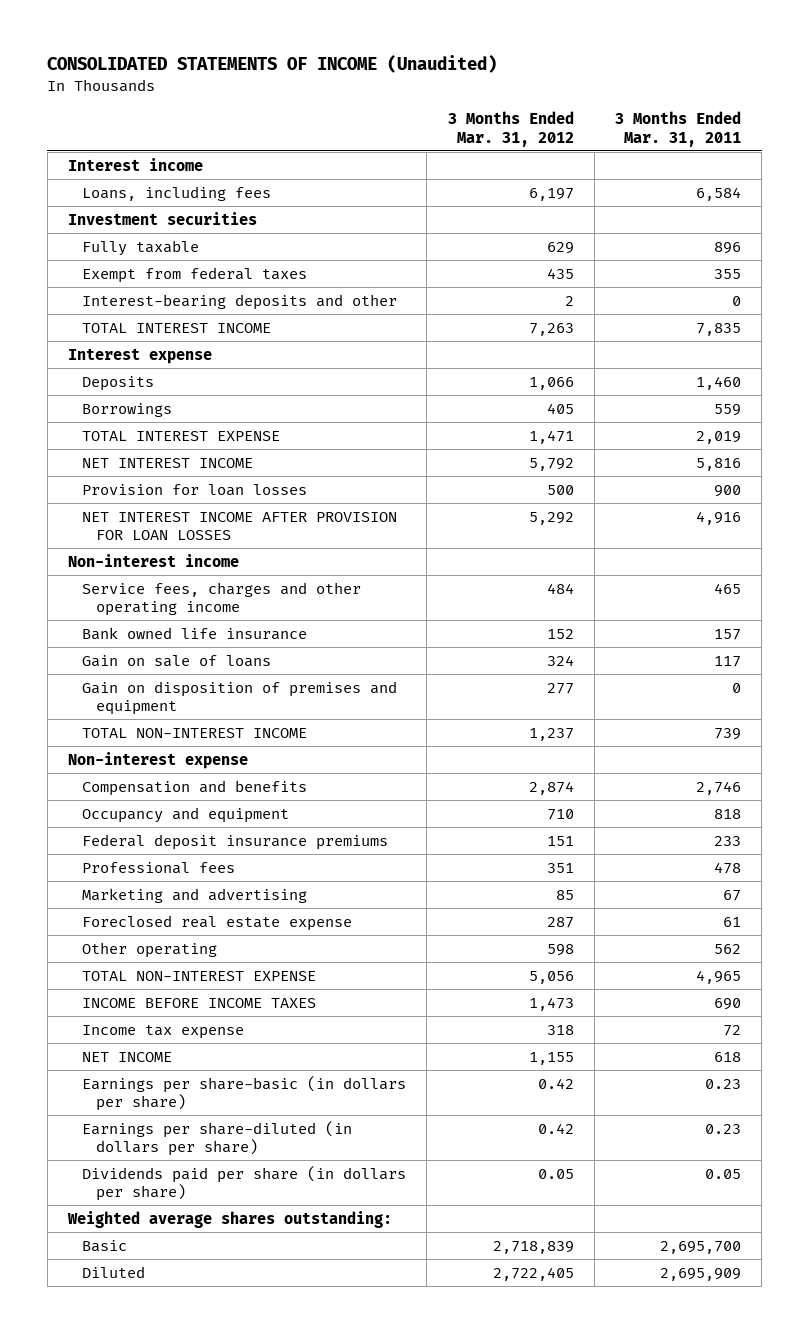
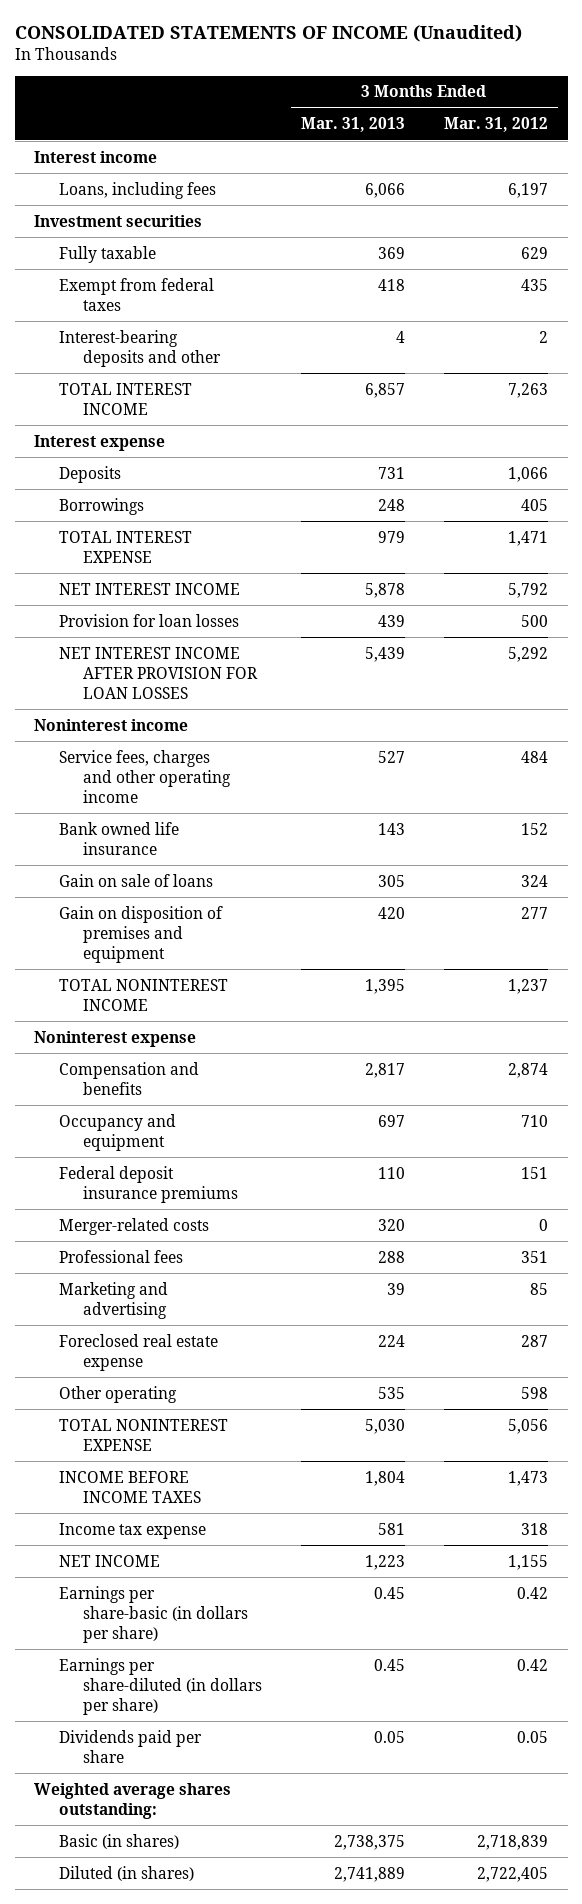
[615,111,742,147] 3 Months Ended Mar. 31, 2011 -> none
none -> [300,117,405,133] Mar. 31, 2013
[68,553,240,567] Non-interest income -> [34,718,189,731] Noninterest income
[82,727,308,738] TOTAL NON-INTEREST INCOME -> [58,978,228,1011] TOTAL NONINTEREST INCOME
[68,751,249,769] Non-interest expense -> [34,1030,197,1047] Noninterest expense
none -> [58,1217,209,1235] Merger-related costs
[82,970,317,981] TOTAL NON-INTEREST EXPENSE -> [58,1418,228,1451] TOTAL NONINTEREST EXPENSE
[82,1165,407,1202] Dividends paid per share (in dollars per share) -> [58,1729,202,1763] Dividends paid per share
[82,1239,128,1252] Basic -> [58,1833,179,1849] Basic (in shares)
[82,1265,146,1278] Diluted -> [58,1865,194,1881] Diluted (in shares)

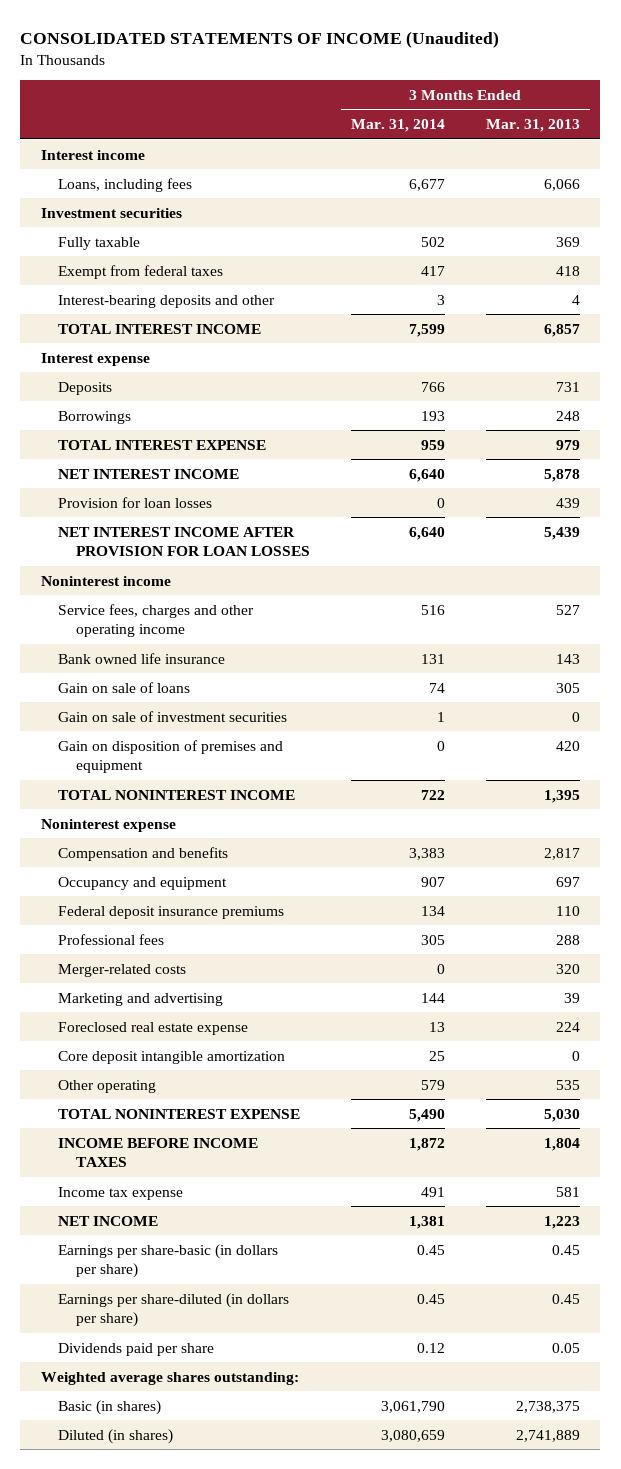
[443,117,548,133] Mar. 31, 2012 -> none
none -> [350,118,445,132] Mar. 31, 2014
none -> [58,710,288,722] Gain on sale of investment securities
[58,1217,209,1235] Merger-related costs -> [58,963,187,977] Merger-related costs
none -> [58,1050,286,1064] Core deposit intangible amortization

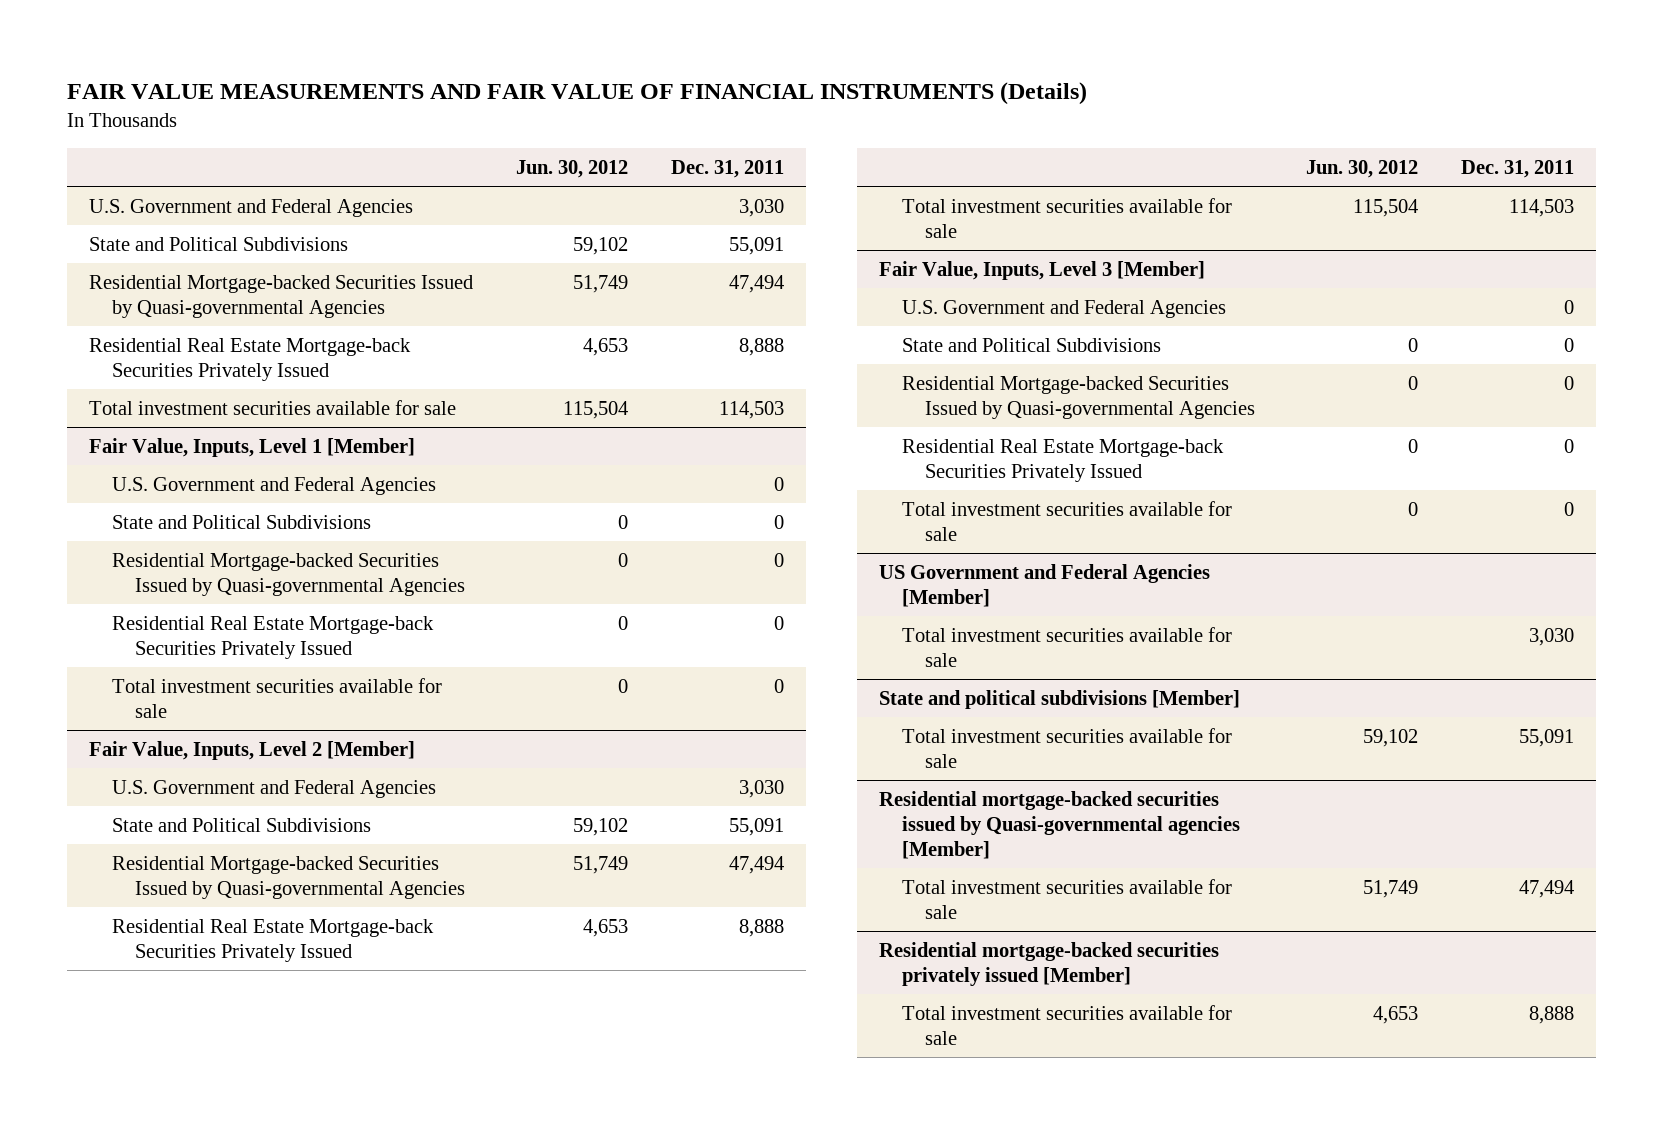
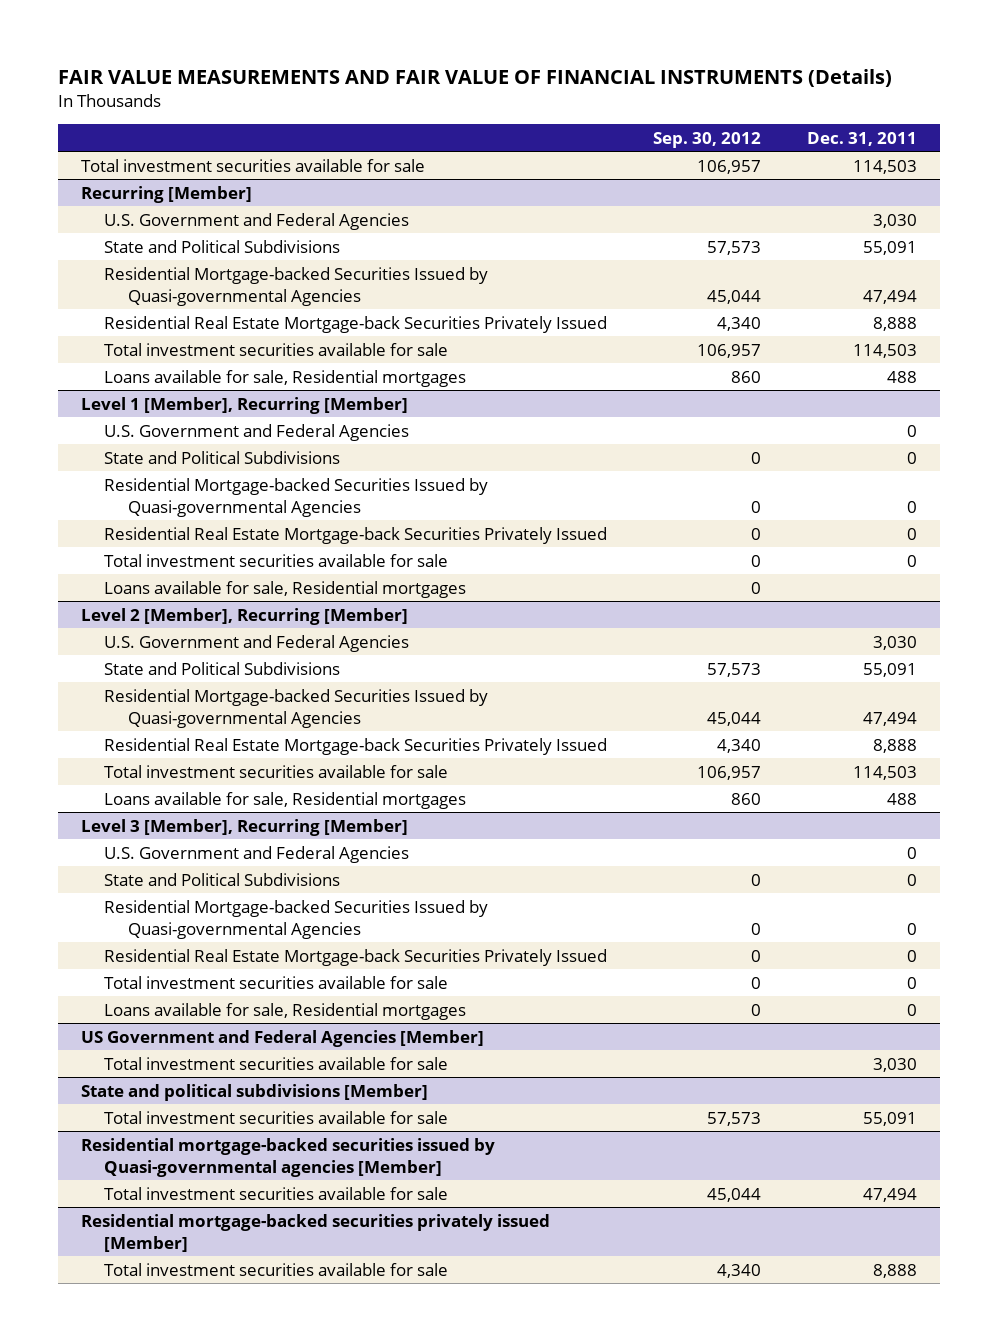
[515,159,628,178] Jun. 30, 2012 -> none
none -> [653,131,762,148] Sep. 30, 2012
none -> [80,158,425,172] Total investment securities available for sale
none -> [80,185,252,203] Recurring [Member]
[88,437,415,457] Fair Value, Inputs, Level 1 [Member] -> none
none -> [104,369,467,387] Loans available for sale, Residential mortgages
none -> [80,396,408,414] Level 1 [Member], Recurring [Member]
[88,740,415,760] Fair Value, Inputs, Level 2 [Member] -> none
none -> [104,580,467,598] Loans available for sale, Residential mortgages
none -> [80,607,408,625] Level 2 [Member], Recurring [Member]
[878,260,1205,280] Fair Value, Inputs, Level 3 [Member] -> none
none -> [104,791,467,809] Loans available for sale, Residential mortgages
none -> [80,818,408,836] Level 3 [Member], Recurring [Member]
none -> [104,1002,467,1020] Loans available for sale, Residential mortgages

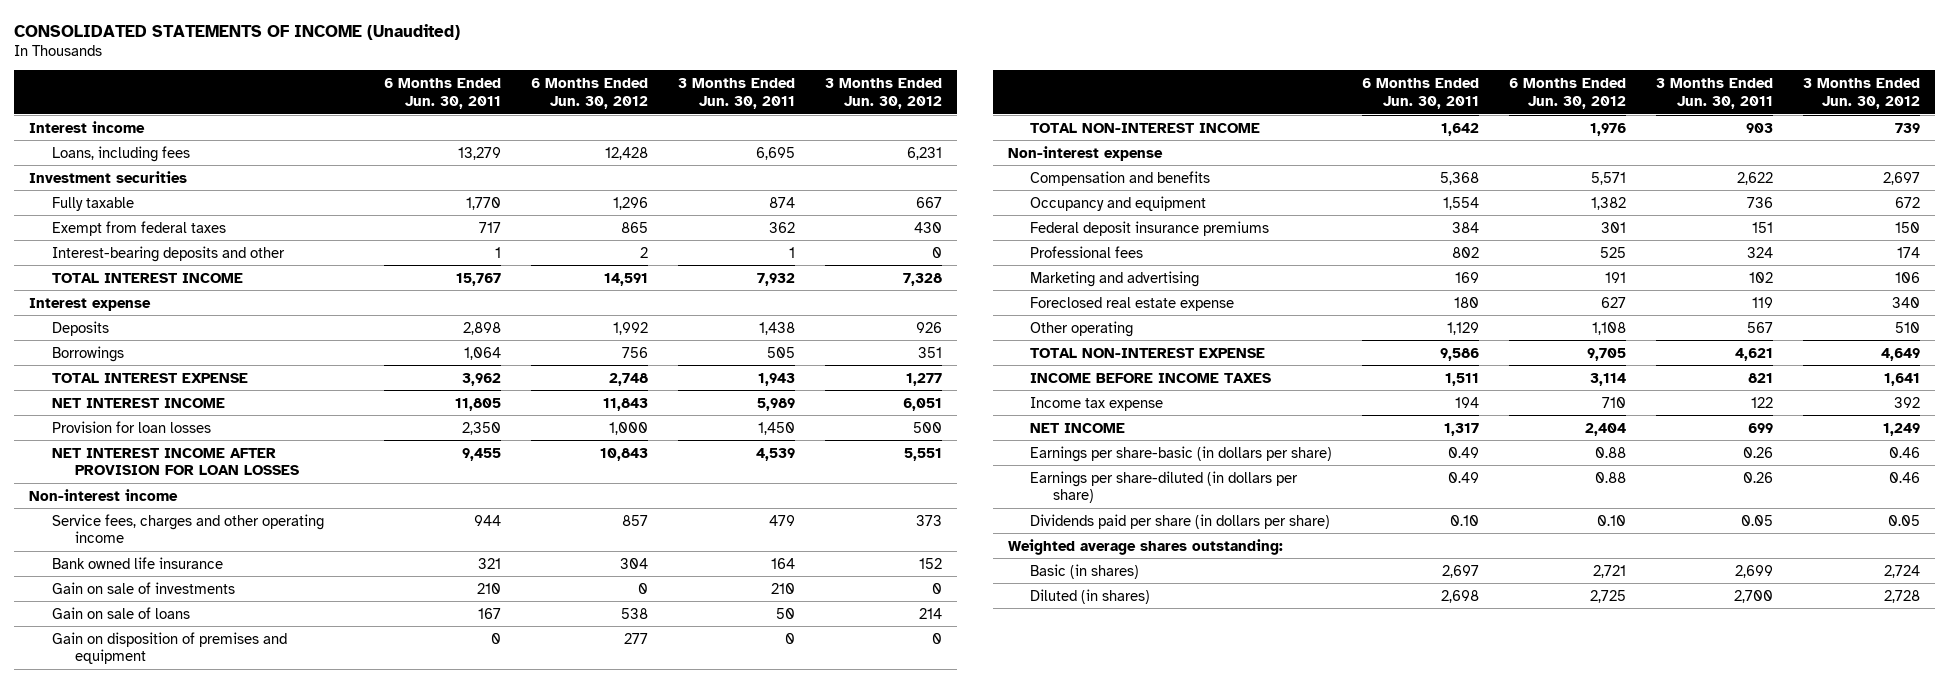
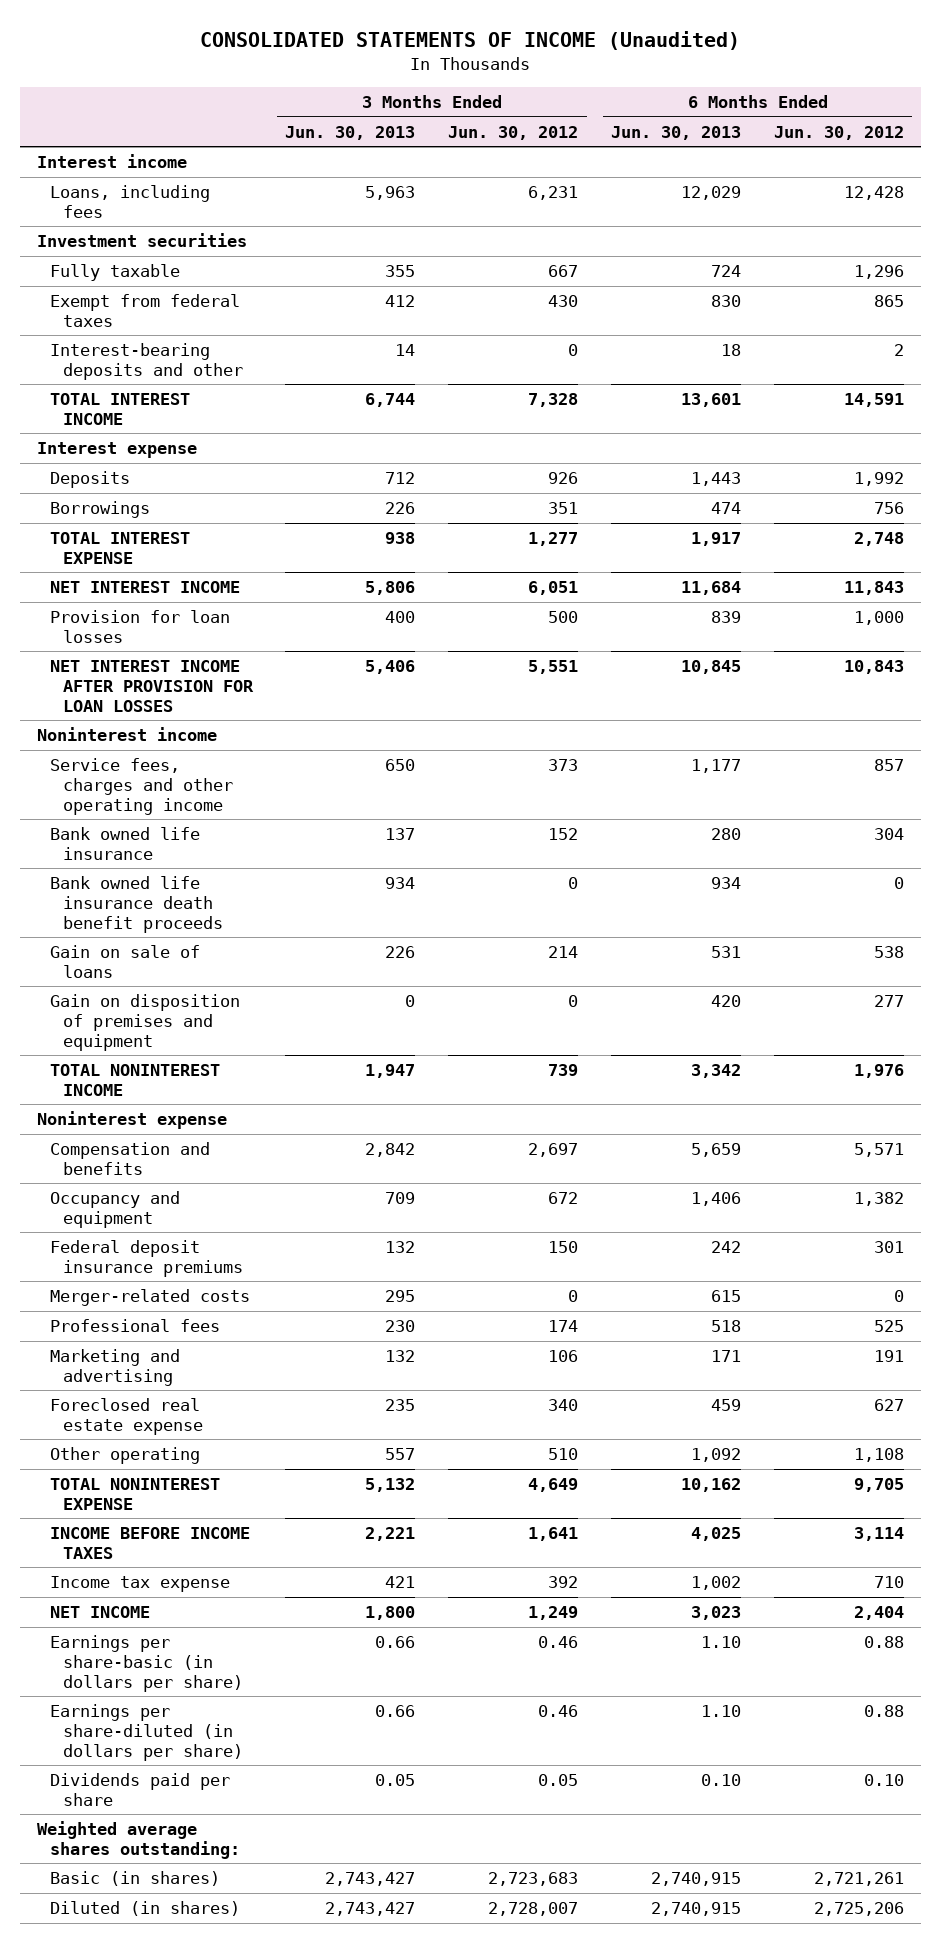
[383,77,501,109] 6 Months Ended Jun. 30, 2011 -> none
[677,77,795,109] 3 Months Ended Jun. 30, 2011 -> none
none -> [285,125,416,140] Jun. 30, 2013
none -> [611,125,742,140] Jun. 30, 2013
[29,488,179,501] Non-interest income -> [36,727,217,742] Noninterest income
[52,581,236,594] Gain on sale of investments -> none
none -> [49,876,223,933] Bank owned life insurance death benefit proceeds
[1030,122,1261,133] TOTAL NON-INTEREST INCOME -> [49,1064,220,1096] TOTAL NONINTEREST INCOME
[1007,145,1163,161] Non-interest expense -> [36,1111,227,1130] Noninterest expense
none -> [49,1289,250,1307] Merger-related costs
[1030,347,1266,358] TOTAL NON-INTEREST EXPENSE -> [49,1478,220,1510] TOTAL NONINTEREST EXPENSE
[1030,513,1331,529] Dividends paid per share (in dollars per share) -> [49,1773,230,1806] Dividends paid per share
[1593,564,1627,578] 2,721 -> [814,1872,905,1887] 2,721,261
[1884,564,1921,578] 2,724 -> [488,1872,579,1887] 2,723,683
[1590,589,1627,603] 2,725 -> [814,1902,905,1917] 2,725,206
[1884,589,1921,603] 2,728 -> [488,1902,579,1917] 2,728,007

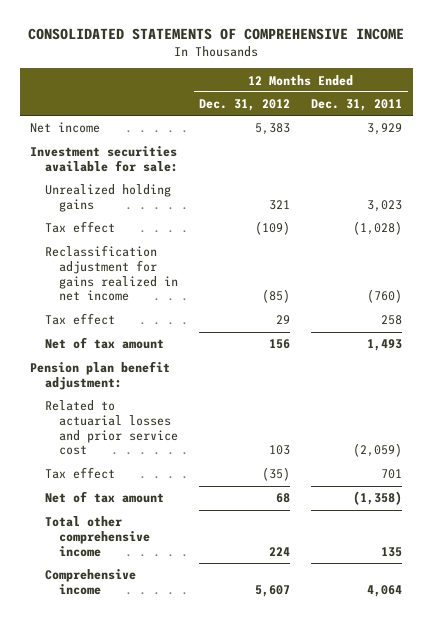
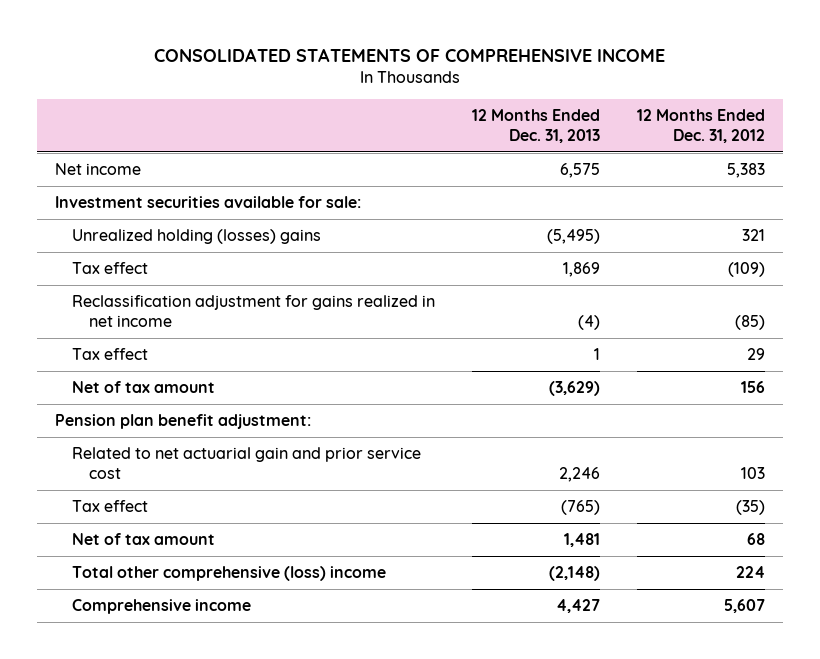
[311,99,403,112] Dec. 31, 2011 -> none
none -> [471,108,600,143] 12 Months Ended Dec. 31, 2013
[44,184,171,212] Unrealized holding gains -> [72,228,322,244] Unrealized holding (losses) gains
[44,400,178,456] Related to actuarial losses and prior service cost -> [72,446,422,480] Related to net actuarial gain and prior service cost
[44,516,150,557] Total other comprehensive income -> [72,565,387,581] Total other comprehensive (loss) income

